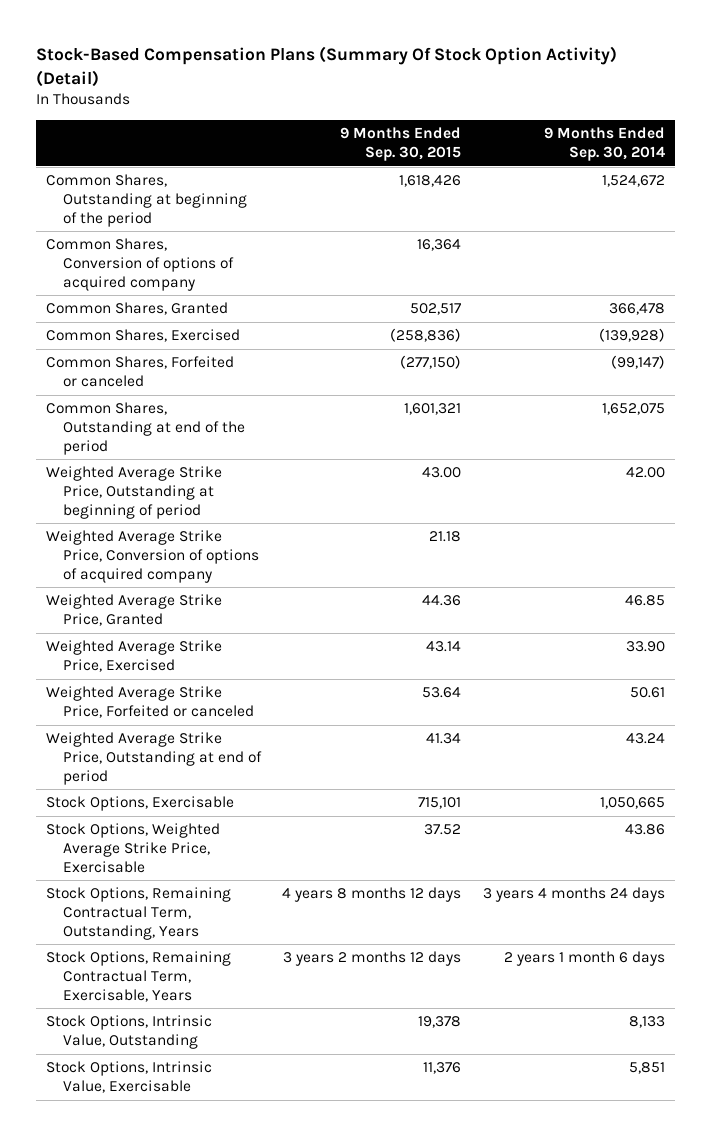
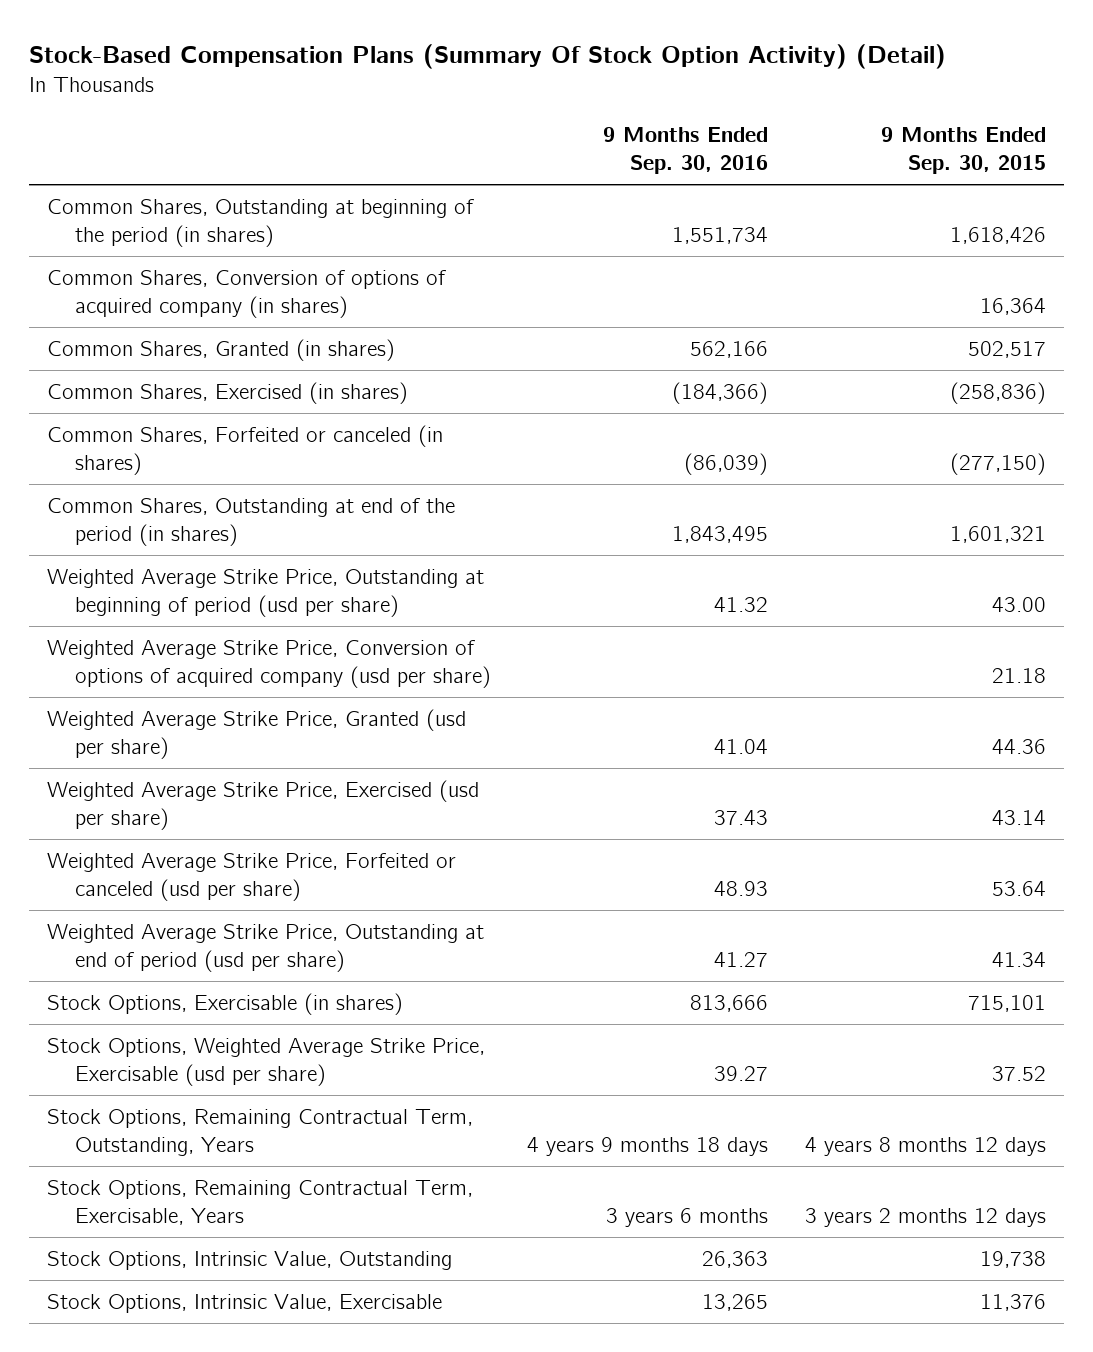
[543,127,665,161] 9 Months Ended Sep. 30, 2014 -> none
none -> [603,127,769,175] 9 Months Ended Sep. 30, 2016
[46,174,248,227] Common Shares, Outstanding at beginning of the period -> [47,199,475,247] Common Shares, Outstanding at beginning of the period (in shares)
[46,238,235,291] Common Shares, Conversion of options of acquired company -> [47,270,447,318] Common Shares, Conversion of options of acquired company (in shares)
[46,302,229,316] Common Shares, Granted -> [47,339,396,362] Common Shares, Granted (in shares)
[46,329,241,343] Common Shares, Exercised -> [47,382,409,405] Common Shares, Exercised (in shares)
[46,356,235,388] Common Shares, Forfeited or canceled -> [47,425,444,475] Common Shares, Forfeited or canceled (in shares)
[46,402,246,455] Common Shares, Outstanding at end of the period -> [47,498,456,546] Common Shares, Outstanding at end of the period (in shares)
[46,466,223,519] Weighted Average Strike Price, Outstanding at beginning of period -> [47,569,485,617] Weighted Average Strike Price, Outstanding at beginning of period (usd per share)
[46,530,260,583] Weighted Average Strike Price, Conversion of options of acquired company -> [47,640,491,688] Weighted Average Strike Price, Conversion of options of acquired company (usd per share)
[46,594,223,627] Weighted Average Strike Price, Granted -> [47,709,467,759] Weighted Average Strike Price, Granted (usd per share)
[46,640,223,673] Weighted Average Strike Price, Exercised -> [47,780,480,830] Weighted Average Strike Price, Exercised (usd per share)
[46,686,255,719] Weighted Average Strike Price, Forfeited or canceled -> [47,853,457,901] Weighted Average Strike Price, Forfeited or canceled (usd per share)
[46,732,263,785] Weighted Average Strike Price, Outstanding at end of period -> [47,924,485,972] Weighted Average Strike Price, Outstanding at end of period (usd per share)
[46,796,235,812] Stock Options, Exercisable -> [47,993,404,1016] Stock Options, Exercisable (in shares)
[46,823,221,873] Stock Options, Weighted Average Strike Price, Exercisable -> [47,1038,486,1086] Stock Options, Weighted Average Strike Price, Exercisable (usd per share)
[418,1016,462,1029] 19,378 -> [979,1251,1046,1269] 19,738

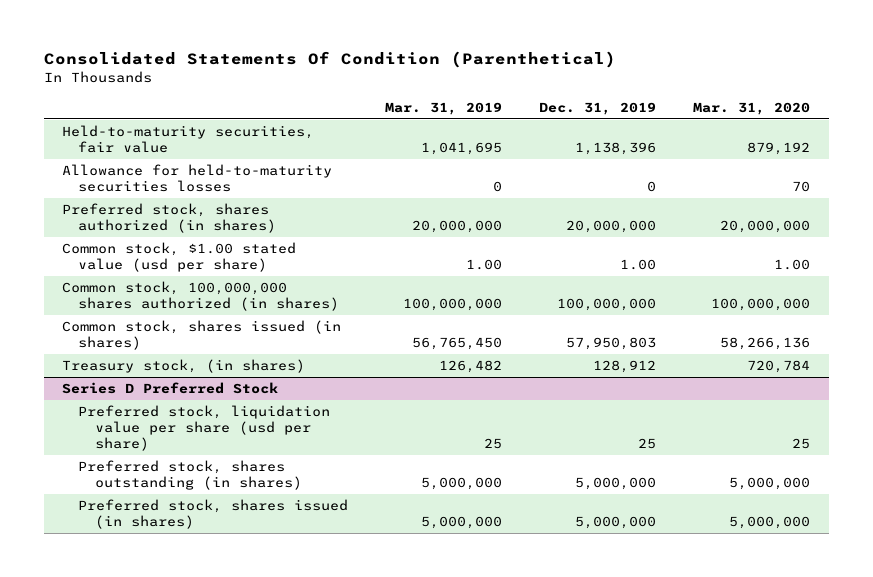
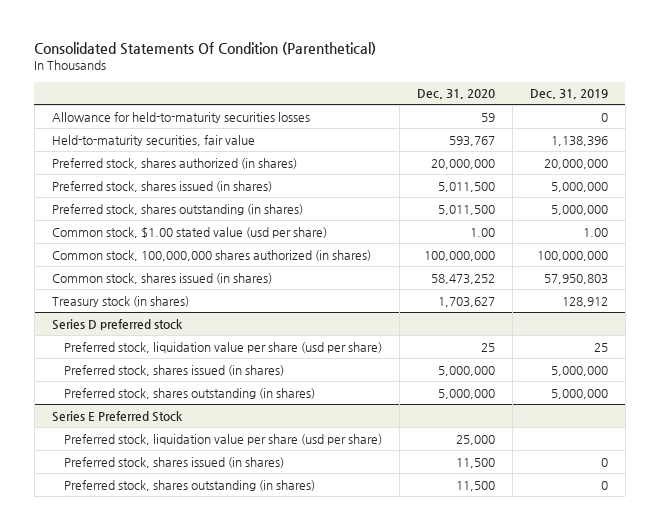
[385,101,503,115] Mar. 31, 2019 -> none
[693,101,811,115] Mar. 31, 2020 -> none
none -> [416,89,495,100] Dec. 31, 2020
[62,125,315,154] Held-to-maturity securities, fair value -> [51,134,255,146] Held-to-maturity securities, fair value
none -> [51,180,272,192] Preferred stock, shares issued (in shares)
none -> [51,203,303,215] Preferred stock, shares outstanding (in shares)
[62,359,306,374] Treasury stock, (in shares) -> [51,295,189,307] Treasury stock (in shares)
[62,382,279,395] Series D Preferred Stock -> [51,318,183,330] Series D preferred stock
[78,460,302,491] Preferred stock, shares outstanding (in shares) -> none
none -> [63,387,315,399] Preferred stock, shares outstanding (in shares)
none -> [51,410,183,422] Series E Preferred Stock
none -> [63,433,382,445] Preferred stock, liquidation value per share (usd per share)
none -> [63,456,284,468] Preferred stock, shares issued (in shares)
none -> [63,479,315,491] Preferred stock, shares outstanding (in shares)

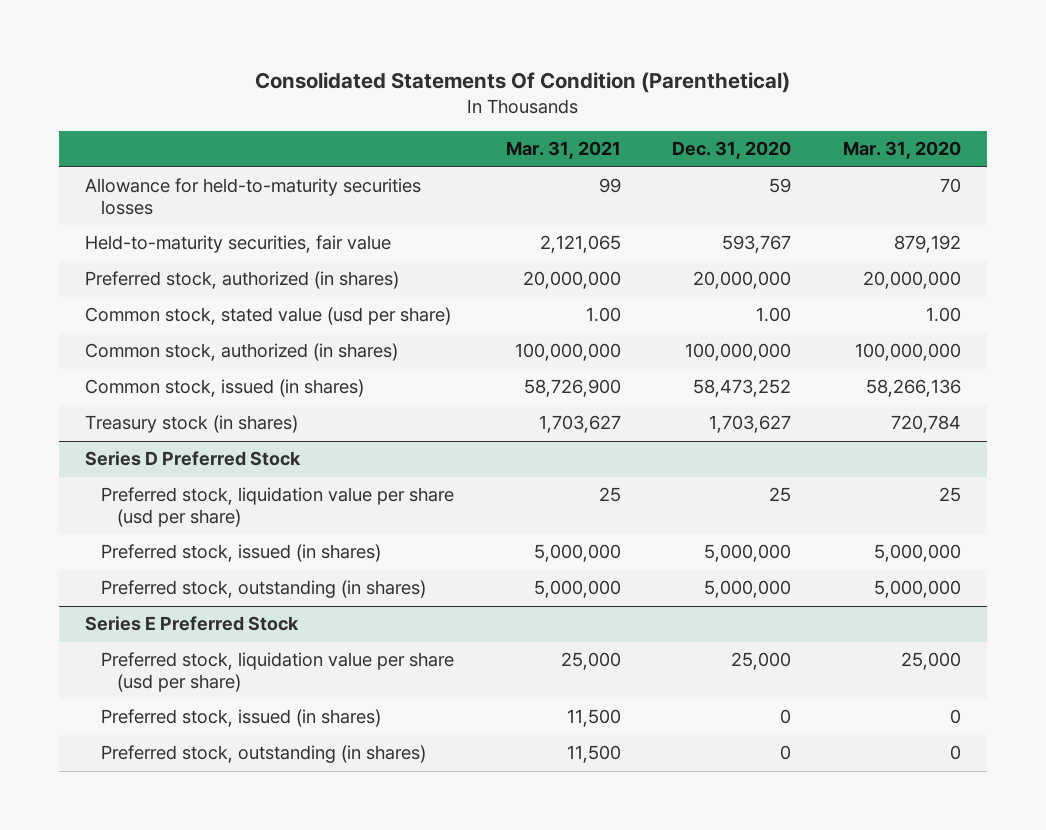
[529,89,608,100] Dec. 31, 2019 -> none
none -> [505,141,621,160] Mar. 31, 2021
none -> [843,141,962,160] Mar. 31, 2020
[51,180,272,192] Preferred stock, shares issued (in shares) -> none
[51,203,303,215] Preferred stock, shares outstanding (in shares) -> none
[51,157,297,169] Preferred stock, shares authorized (in shares) -> [84,271,399,290] Preferred stock, authorized (in shares)
[51,226,327,238] Common stock, $1.00 stated value (usd per share) -> [84,307,451,326] Common stock, stated value (usd per share)
[51,249,371,261] Common stock, 100,000,000 shares authorized (in shares) -> [84,343,398,362] Common stock, authorized (in shares)
[51,272,272,284] Common stock, shares issued (in shares) -> [84,379,364,398] Common stock, issued (in shares)
[51,318,183,330] Series D preferred stock -> [84,451,301,467] Series D Preferred Stock
[63,364,284,376] Preferred stock, shares issued (in shares) -> [100,544,381,563] Preferred stock, issued (in shares)
[63,387,315,399] Preferred stock, shares outstanding (in shares) -> [100,580,426,599] Preferred stock, outstanding (in shares)
[63,456,284,468] Preferred stock, shares issued (in shares) -> [100,709,381,728] Preferred stock, issued (in shares)
[455,457,495,468] 11,500 -> [780,709,792,725] 0
[63,479,315,491] Preferred stock, shares outstanding (in shares) -> [100,745,426,764] Preferred stock, outstanding (in shares)
[455,480,495,491] 11,500 -> [780,745,792,761] 0

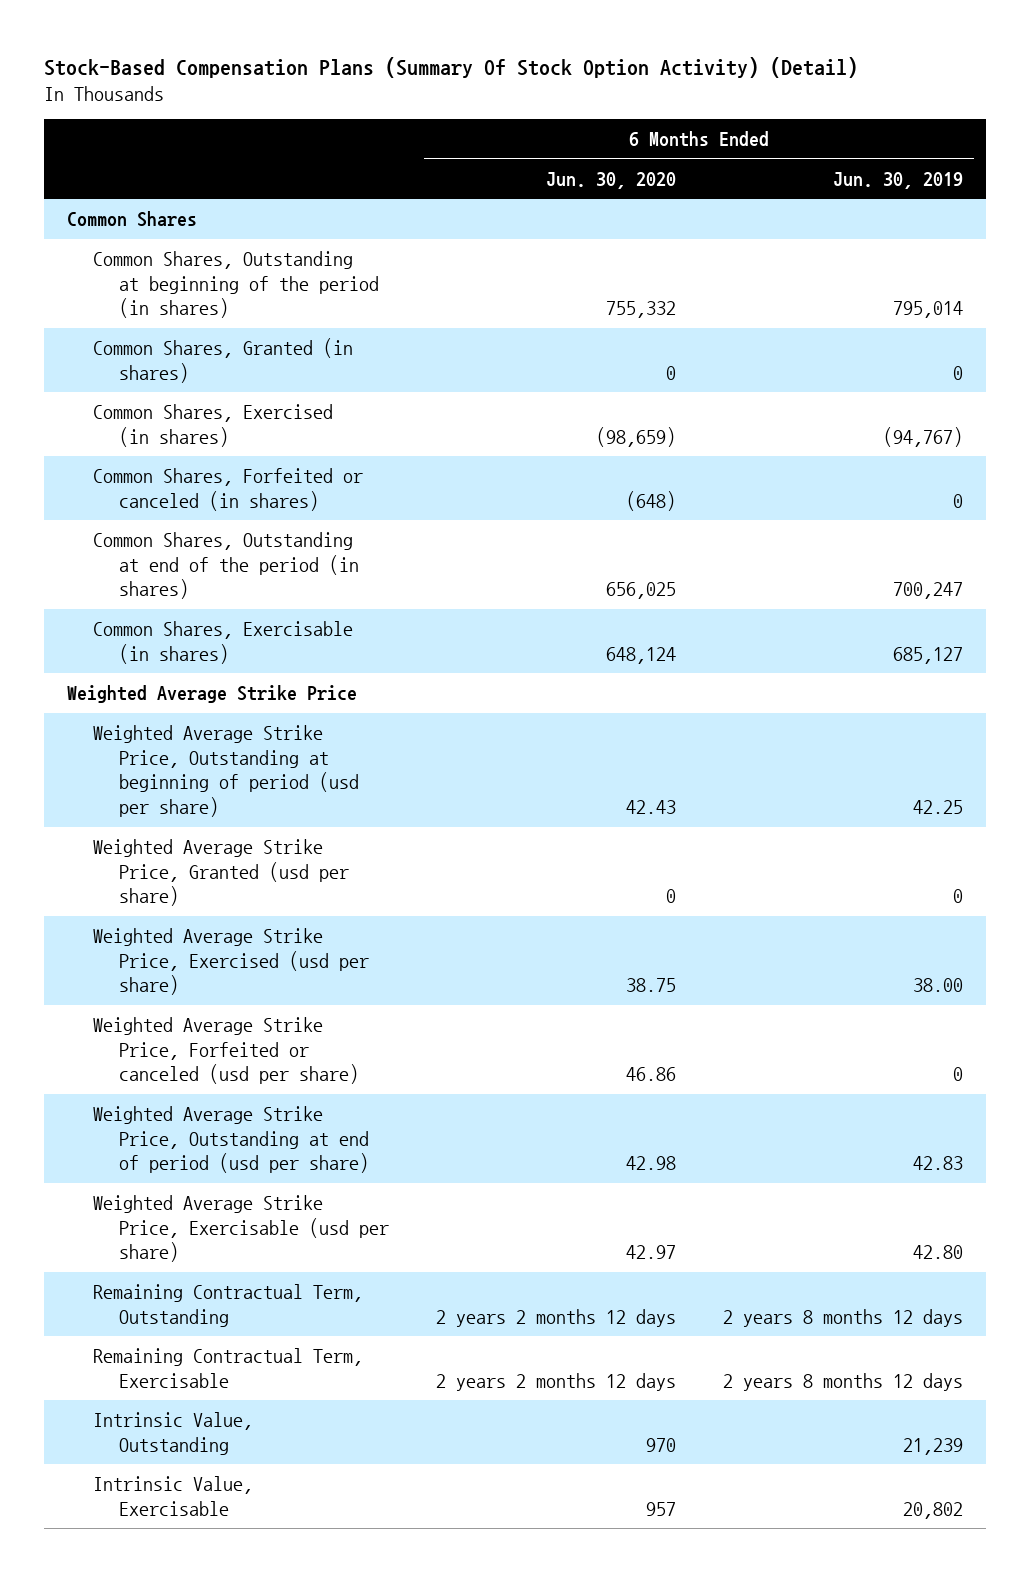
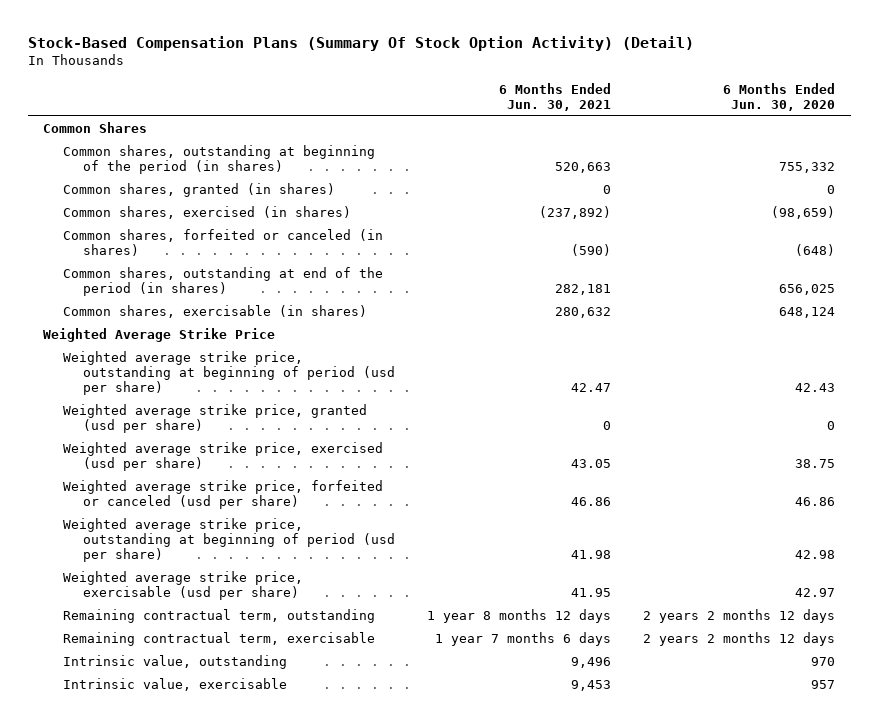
[832,171,963,189] Jun. 30, 2019 -> none
none -> [499,83,612,112] 6 Months Ended Jun. 30, 2021
[93,250,380,319] Common Shares, Outstanding at beginning of the period (in shares) -> [63,145,376,175] Common shares, outstanding at beginning of the period (in shares)
[93,337,354,383] Common Shares, Granted (in shares) -> [63,183,336,198] Common shares, granted (in shares)
[93,403,334,447] Common Shares, Exercised (in shares) -> [63,206,352,220] Common shares, exercised (in shares)
[93,467,364,511] Common Shares, Forfeited or canceled (in shares) -> [63,229,384,257] Common shares, forfeited or canceled (in shares)
[93,531,360,600] Common Shares, Outstanding at end of the period (in shares) -> [63,267,384,297] Common shares, outstanding at end of the period (in shares)
[93,620,354,664] Common Shares, Exercisable (in shares) -> [63,305,368,319] Common shares, exercisable (in shares)
[93,724,360,818] Weighted Average Strike Price, Outstanding at beginning of period (usd per share) -> [63,351,396,396] Weighted average strike price, outstanding at beginning of period (usd per share)
[93,838,350,907] Weighted Average Strike Price, Granted (usd per share) -> [63,404,368,434] Weighted average strike price, granted (usd per share)
[93,927,370,996] Weighted Average Strike Price, Exercised (usd per share) -> [63,442,384,472] Weighted average strike price, exercised (usd per share)
[93,1016,360,1085] Weighted Average Strike Price, Forfeited or canceled (usd per share) -> [63,480,384,510] Weighted average strike price, forfeited or canceled (usd per share)
[93,1105,370,1174] Weighted Average Strike Price, Outstanding at end of period (usd per share) -> [63,518,396,563] Weighted average strike price, outstanding at beginning of period (usd per share)
[93,1194,390,1263] Weighted Average Strike Price, Exercisable (usd per share) -> [63,571,304,601] Weighted average strike price, exercisable (usd per share)
[93,1283,364,1327] Remaining Contractual Term, Outstanding -> [63,609,376,624] Remaining contractual term, outstanding
[93,1347,364,1388] Remaining Contractual Term, Exercisable -> [63,632,376,647] Remaining contractual term, exercisable
[93,1411,254,1455] Intrinsic Value, Outstanding -> [63,655,288,670] Intrinsic value, outstanding
[93,1475,254,1516] Intrinsic Value, Exercisable -> [63,678,288,692] Intrinsic value, exercisable

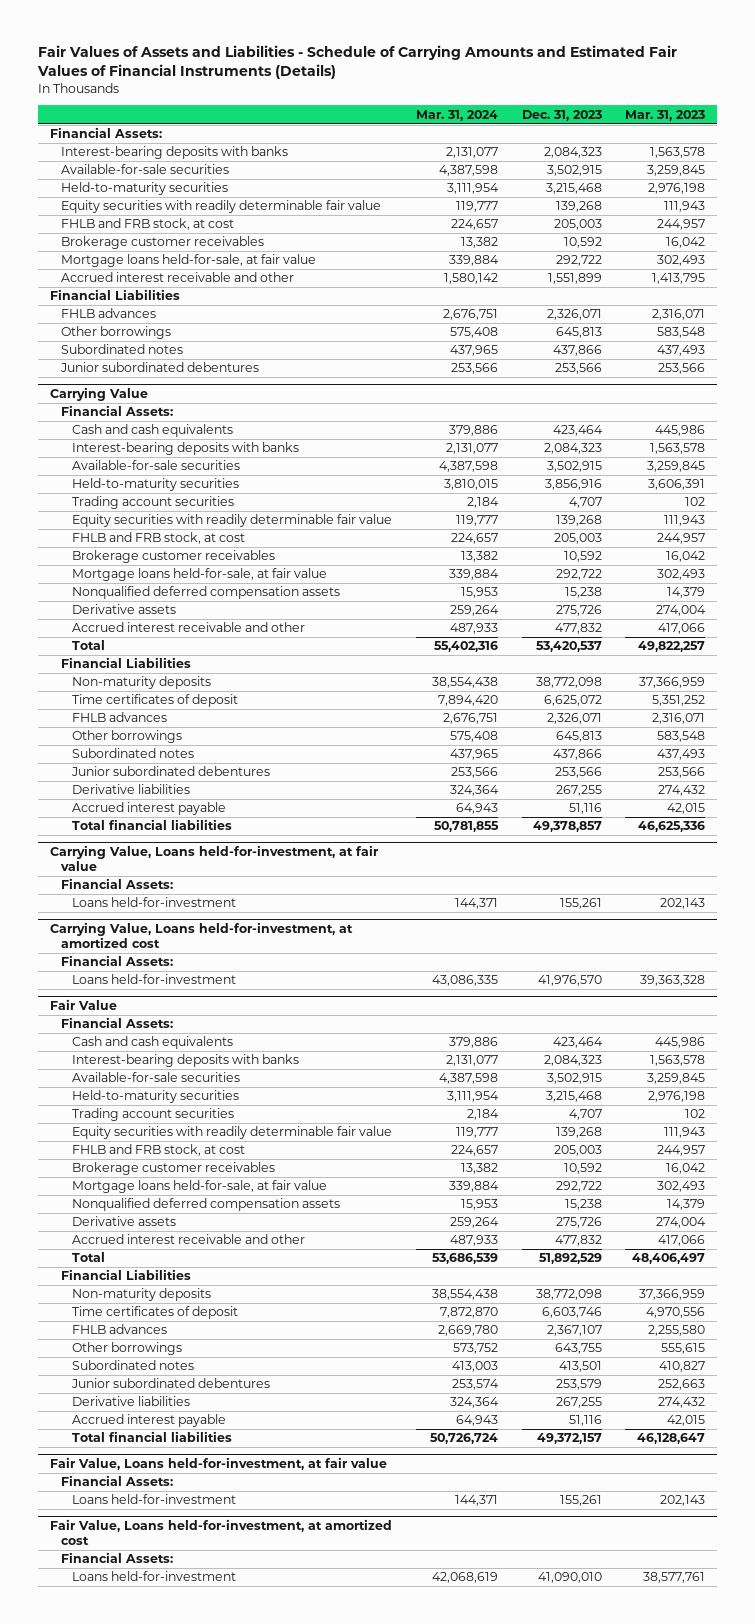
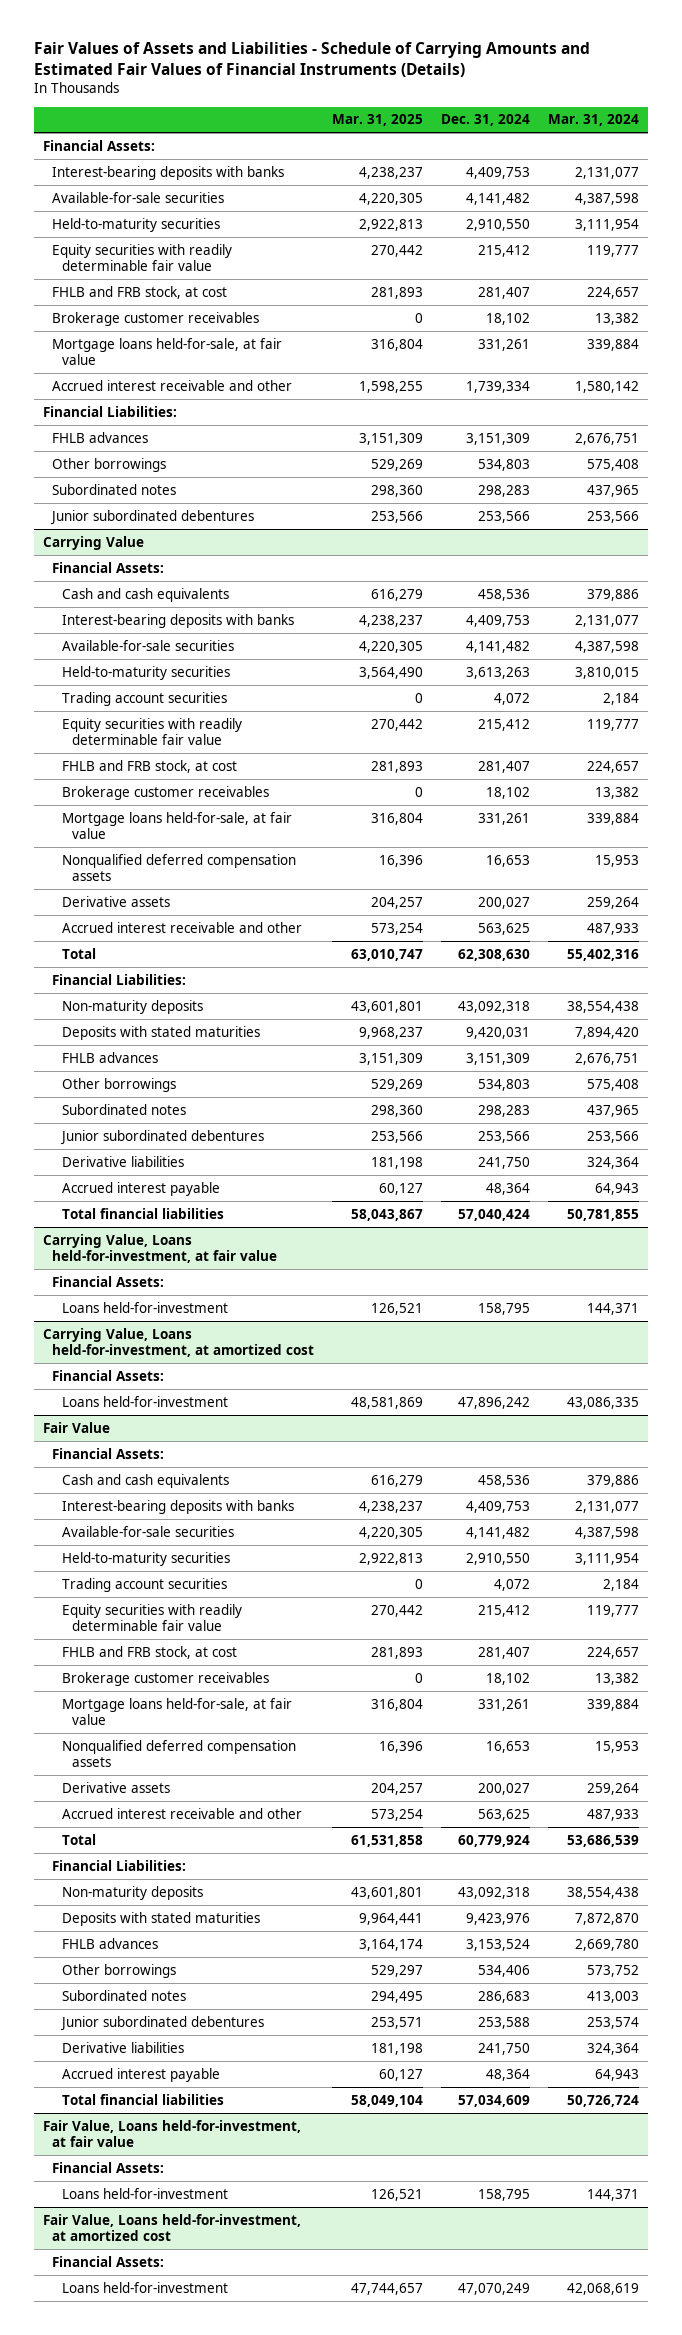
[521,109,602,121] Dec. 31, 2023 -> none
[625,109,706,121] Mar. 31, 2023 -> none
none -> [332,114,424,127] Mar. 31, 2025
none -> [441,114,531,127] Dec. 31, 2024
[49,289,180,301] Financial Liabilities -> [42,405,177,417] Financial Liabilities:
[61,657,192,669] Financial Liabilities -> [52,973,187,985] Financial Liabilities:
[72,694,239,708] Time certificates of deposit -> [62,1025,261,1040] Deposits with stated maturities
[61,1269,192,1281] Financial Liabilities -> [52,1859,187,1871] Financial Liabilities:
[72,1306,239,1320] Time certificates of deposit -> [62,1911,261,1926] Deposits with stated maturities

